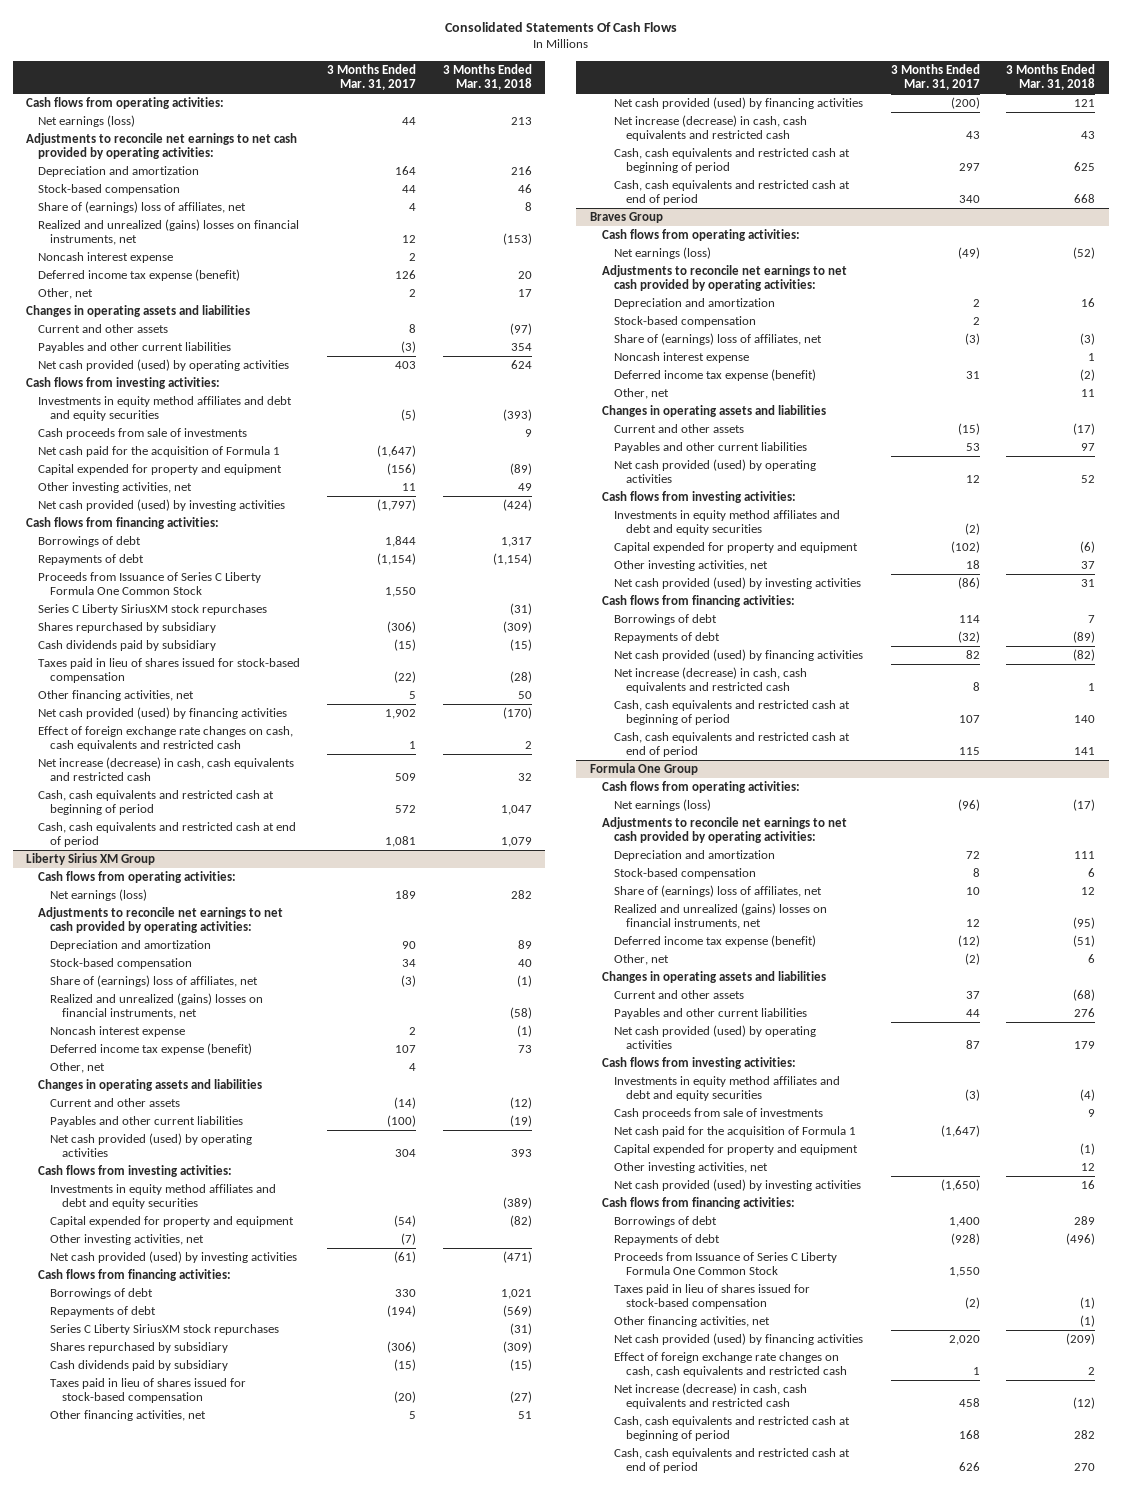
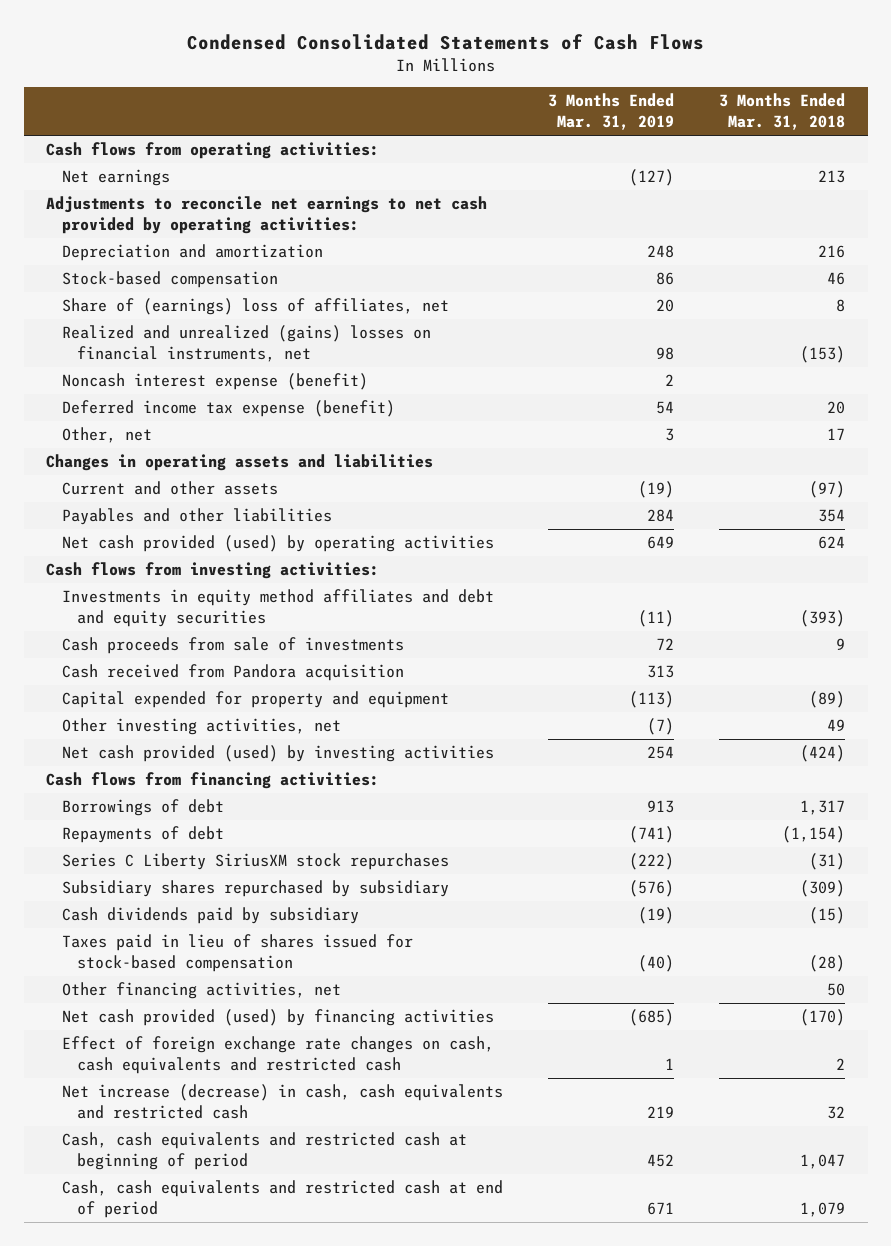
[444,21,677,32] Consolidated Statements Of Cash Flows -> [186,33,704,50] Condensed Consolidated Statements of Cash Flows
[326,63,416,91] 3 Months Ended Mar. 31, 2017 -> none
none -> [547,93,674,131] 3 Months Ended Mar. 31, 2019
[38,115,136,128] Net earnings (loss) -> [61,169,170,187] Net earnings
[38,252,174,264] Noncash interest expense -> [61,373,368,391] Noncash interest expense (benefit)
[38,342,232,354] Payables and other current liabilities -> [61,508,332,526] Payables and other liabilities
[38,446,281,458] Net cash paid for the acquisition of Formula 1 -> none
none -> [61,664,404,682] Cash received from Pandora acquisition
[38,572,262,596] Proceeds from Issuance of Series C Liberty Formula One Common Stock -> none
[38,622,217,634] Shares repurchased by subsidiary -> [61,880,449,898] Subsidiary shares repurchased by subsidiary
[25,853,155,866] Liberty Sirius XM Group -> none
[38,871,237,884] Cash flows from operating activities: -> none
[50,889,148,902] Net earnings (loss) -> none
[38,907,284,934] Adjustments to reconcile net earnings to net cash provided by operating activities: -> none
[50,940,212,952] Depreciation and amortization -> none
[50,958,193,970] Stock-based compensation -> none
[50,975,259,988] Share of (earnings) loss of affiliates, net -> none
[50,993,264,1020] Realized and unrealized (gains) losses on financial instruments, net -> none
[50,1026,186,1038] Noncash interest expense -> none
[50,1043,253,1056] Deferred income tax expense (benefit) -> none
[50,1062,106,1074] Other, net -> none
[38,1079,263,1092] Changes in operating assets and liabilities -> none
[50,1098,181,1108] Current and other assets -> none
[50,1116,244,1128] Payables and other current liabilities -> none
[50,1133,253,1158] Net cash provided (used) by operating activities -> none
[38,1165,233,1178] Cash flows from investing activities: -> none
[50,1184,277,1210] Investments in equity method affiliates and debt and equity securities -> none
[50,1216,295,1228] Capital expended for property and equipment -> none
[50,1234,205,1246] Other investing activities, net -> none
[50,1251,298,1264] Net cash provided (used) by investing activities -> none
[38,1269,232,1282] Cash flows from financing activities: -> none
[50,1288,154,1300] Borrowings of debt -> none
[50,1306,157,1318] Repayments of debt -> none
[50,1324,280,1336] Series C Liberty SiriusXM stock repurchases -> none
[50,1342,229,1354] Shares repurchased by subsidiary -> none
[50,1360,229,1372] Cash dividends paid by subsidiary -> none
[50,1378,247,1404] Taxes paid in lieu of shares issued for stock-based compensation -> none
[50,1410,207,1422] Other financing activities, net -> none
[613,97,863,110] Net cash provided (used) by financing activities -> none
[613,115,807,142] Net increase (decrease) in cash, cash equivalents and restricted cash -> none
[613,148,850,174] Cash, cash equivalents and restricted cash at beginning of period -> none
[613,180,850,206] Cash, cash equivalents and restricted cash at end of period -> none
[589,212,663,224] Braves Group -> none
[601,229,800,242] Cash flows from operating activities: -> none
[613,247,711,260] Net earnings (loss) -> none
[601,265,847,292] Adjustments to reconcile net earnings to net cash provided by operating activities: -> none
[613,298,775,310] Depreciation and amortization -> none
[613,316,756,328] Stock-based compensation -> none
[613,333,822,346] Share of (earnings) loss of affiliates, net -> none
[613,352,749,364] Noncash interest expense -> none
[613,369,816,382] Deferred income tax expense (benefit) -> none
[613,388,669,400] Other, net -> none
[601,405,826,418] Changes in operating assets and liabilities -> none
[613,424,744,434] Current and other assets -> none
[613,442,807,454] Payables and other current liabilities -> none
[613,459,816,484] Net cash provided (used) by operating activities -> none
[601,491,796,504] Cash flows from investing activities: -> none
[613,510,840,536] Investments in equity method affiliates and debt and equity securities -> none
[613,542,858,554] Capital expended for property and equipment -> none
[613,560,768,572] Other investing activities, net -> none
[613,577,861,590] Net cash provided (used) by investing activities -> none
[601,595,795,608] Cash flows from financing activities: -> none
[613,614,717,626] Borrowings of debt -> none
[613,632,720,644] Repayments of debt -> none
[613,649,863,662] Net cash provided (used) by financing activities -> none
[613,667,807,694] Net increase (decrease) in cash, cash equivalents and restricted cash -> none
[613,700,850,726] Cash, cash equivalents and restricted cash at beginning of period -> none
[613,732,850,758] Cash, cash equivalents and restricted cash at end of period -> none
[589,763,698,776] Formula One Group -> none
[601,781,800,794] Cash flows from operating activities: -> none
[613,799,711,812] Net earnings (loss) -> none
[601,817,847,844] Adjustments to reconcile net earnings to net cash provided by operating activities: -> none
[613,850,775,862] Depreciation and amortization -> none
[613,868,756,880] Stock-based compensation -> none
[613,885,822,898] Share of (earnings) loss of affiliates, net -> none
[613,903,827,930] Realized and unrealized (gains) losses on financial instruments, net -> none
[613,935,816,948] Deferred income tax expense (benefit) -> none
[613,954,669,966] Other, net -> none
[601,971,826,984] Changes in operating assets and liabilities -> none
[613,990,744,1000] Current and other assets -> none
[613,1008,807,1020] Payables and other current liabilities -> none
[613,1025,816,1050] Net cash provided (used) by operating activities -> none
[601,1057,796,1070] Cash flows from investing activities: -> none
[613,1076,840,1102] Investments in equity method affiliates and debt and equity securities -> none
[613,1108,823,1120] Cash proceeds from sale of investments -> none
[613,1126,856,1138] Net cash paid for the acquisition of Formula 1 -> none
[613,1144,858,1156] Capital expended for property and equipment -> none
[613,1162,768,1174] Other investing activities, net -> none
[613,1179,861,1192] Net cash provided (used) by investing activities -> none
[601,1197,795,1210] Cash flows from financing activities: -> none
[613,1216,717,1228] Borrowings of debt -> none
[613,1234,720,1246] Repayments of debt -> none
[613,1252,837,1276] Proceeds from Issuance of Series C Liberty Formula One Common Stock -> none
[613,1284,810,1310] Taxes paid in lieu of shares issued for stock-based compensation -> none
[613,1316,770,1328] Other financing activities, net -> none
[613,1333,863,1346] Net cash provided (used) by financing activities -> none
[613,1352,847,1378] Effect of foreign exchange rate changes on cash, cash equivalents and restricted cash -> none
[613,1383,807,1410] Net increase (decrease) in cash, cash equivalents and restricted cash -> none
[613,1416,850,1442] Cash, cash equivalents and restricted cash at beginning of period -> none
[613,1448,850,1474] Cash, cash equivalents and restricted cash at end of period -> none

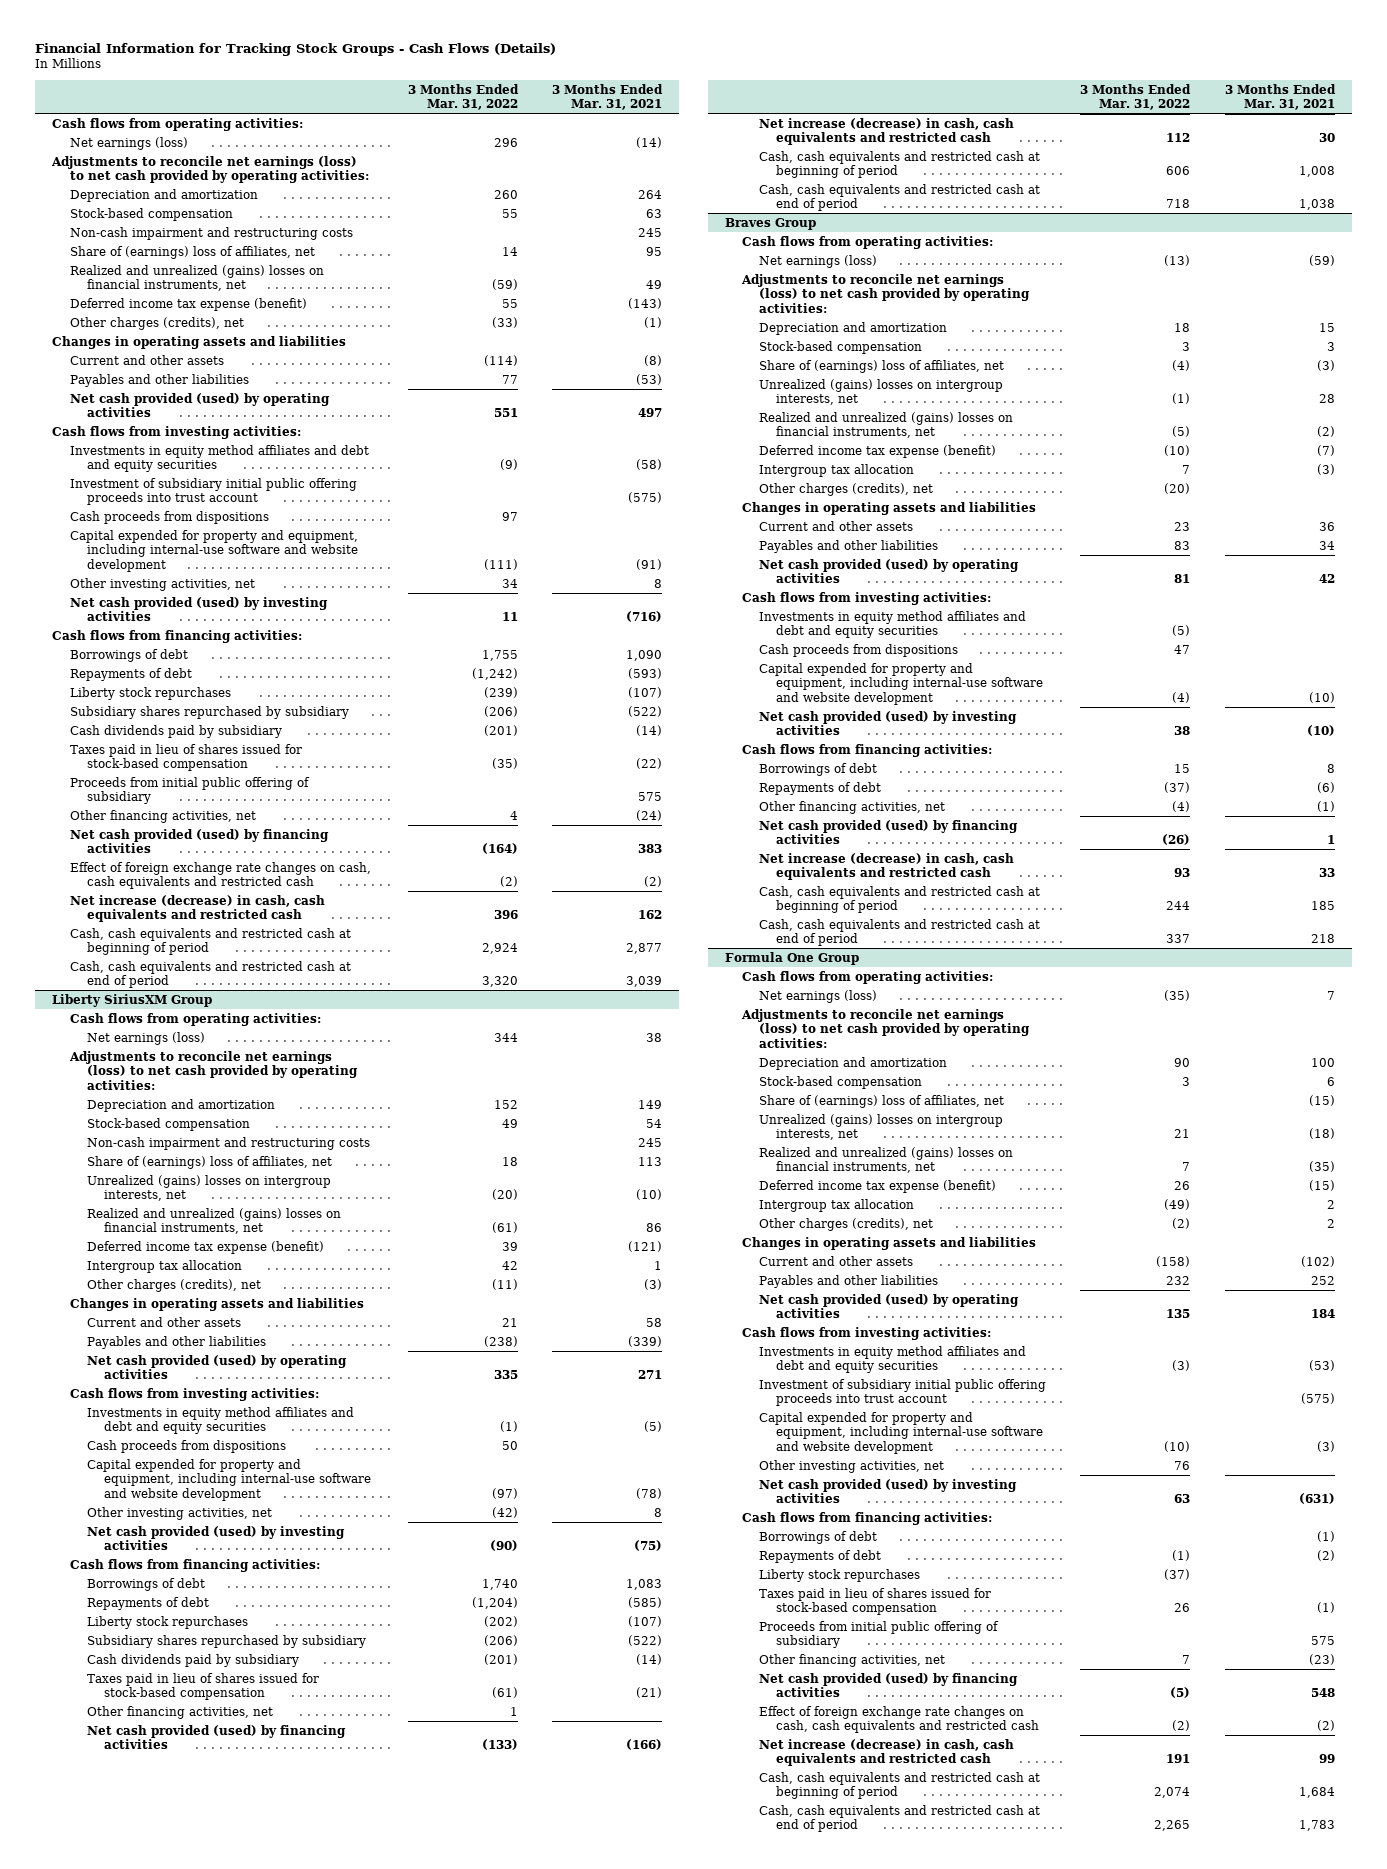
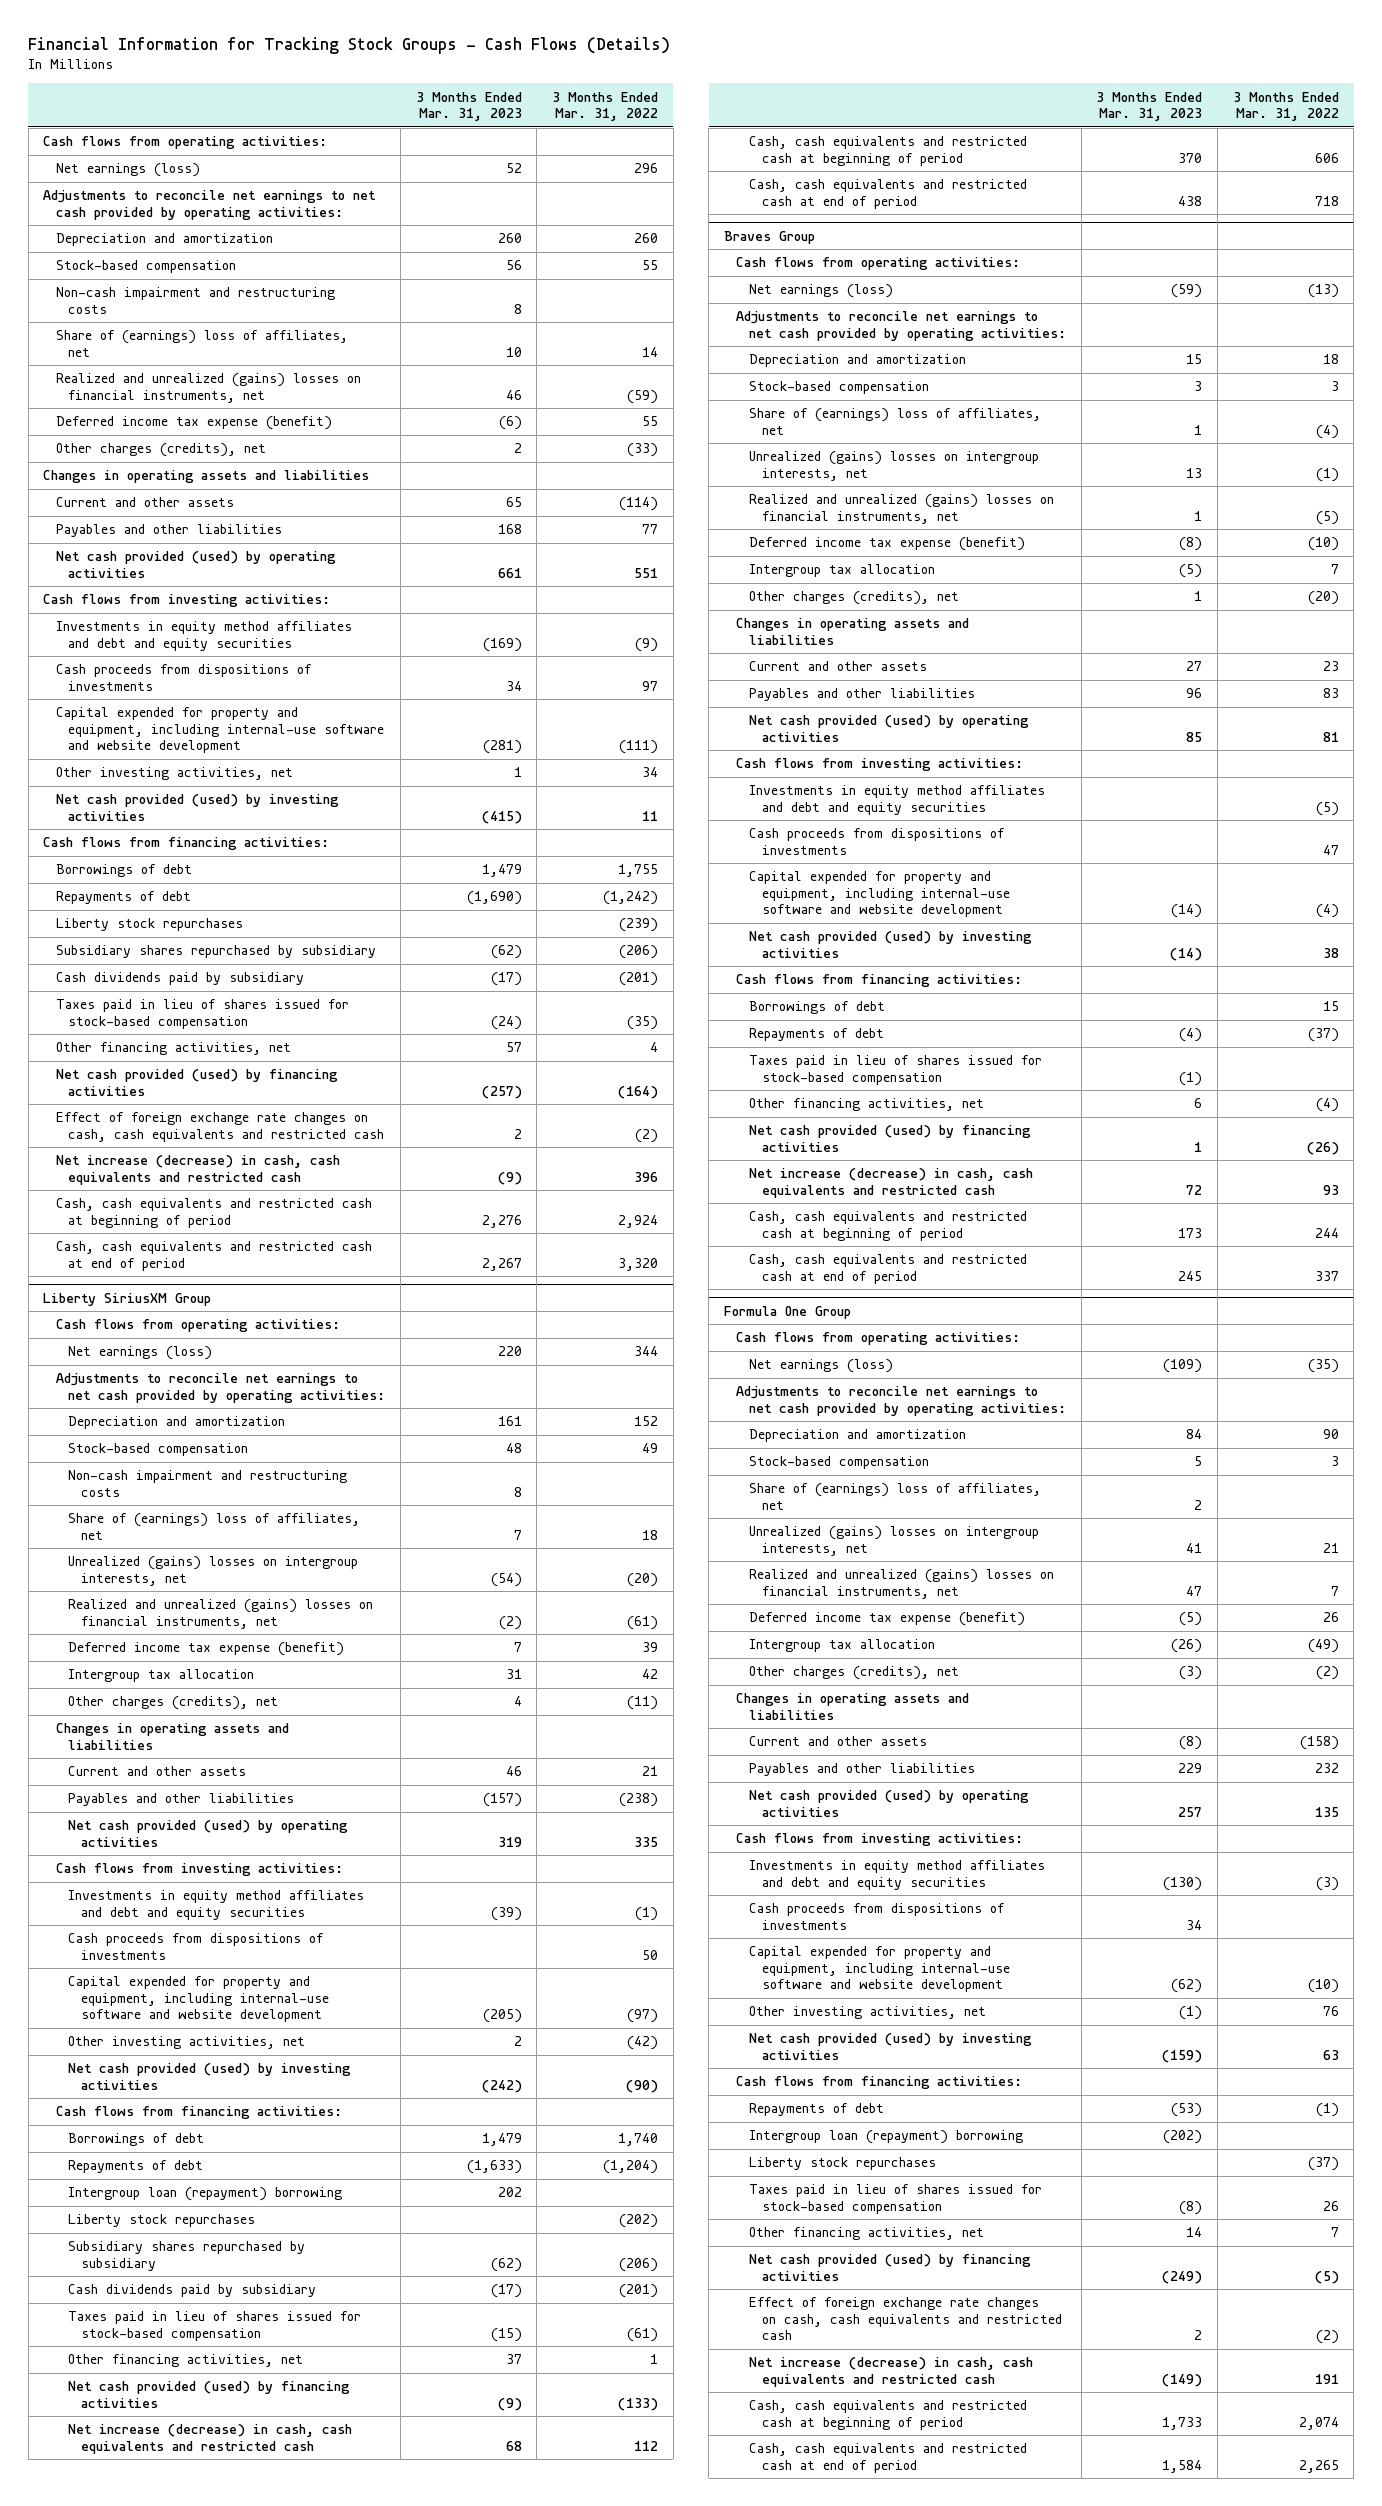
[552,83,664,110] 3 Months Ended Mar. 31, 2021 -> none
none -> [415,91,522,122] 3 Months Ended Mar. 31, 2023
[51,155,369,184] Adjustments to reconcile net earnings (loss) to net cash provided by operating activities: -> [43,190,377,220] Adjustments to reconcile net earnings to net cash provided by operating activities:
[69,477,357,506] Investment of subsidiary initial public offering proceeds into trust account -> none
[69,510,269,524] Cash proceeds from dispositions -> [55,664,312,691] Cash proceeds from dispositions of investments
[69,776,310,805] Proceeds from initial public offering of subsidiary -> none
[68,1050,358,1090] Adjustments to reconcile net earnings (loss) to net cash provided by operating activities: -> [55,1373,386,1403] Adjustments to reconcile net earnings to net cash provided by operating activities:
[86,1439,286,1453] Cash proceeds from dispositions -> [68,1933,325,1960] Cash proceeds from dispositions of investments
none -> [68,2187,343,2202] Intergroup loan (repayment) borrowing
[741,273,1031,313] Adjustments to reconcile net earnings (loss) to net cash provided by operating activities: -> [736,311,1066,341] Adjustments to reconcile net earnings to net cash provided by operating activities:
[759,643,959,657] Cash proceeds from dispositions -> [748,828,1005,855] Cash proceeds from dispositions of investments
none -> [748,1055,1042,1085] Taxes paid in lieu of shares issued for stock-based compensation
[741,1008,1031,1048] Adjustments to reconcile net earnings (loss) to net cash provided by operating activities: -> [736,1386,1066,1416] Adjustments to reconcile net earnings to net cash provided by operating activities:
[759,1378,1047,1407] Investment of subsidiary initial public offering proceeds into trust account -> none
none -> [748,1903,1005,1930] Cash proceeds from dispositions of investments
[759,1530,878,1544] Borrowings of debt -> none
none -> [748,2130,1023,2145] Intergroup loan (repayment) borrowing
[759,1620,1000,1649] Proceeds from initial public offering of subsidiary -> none

